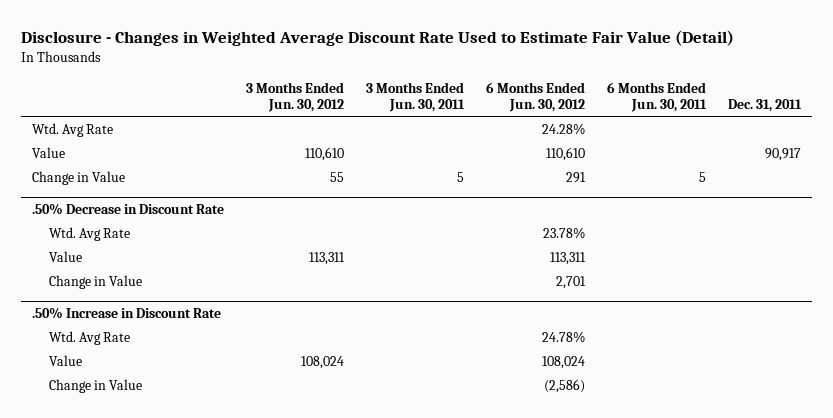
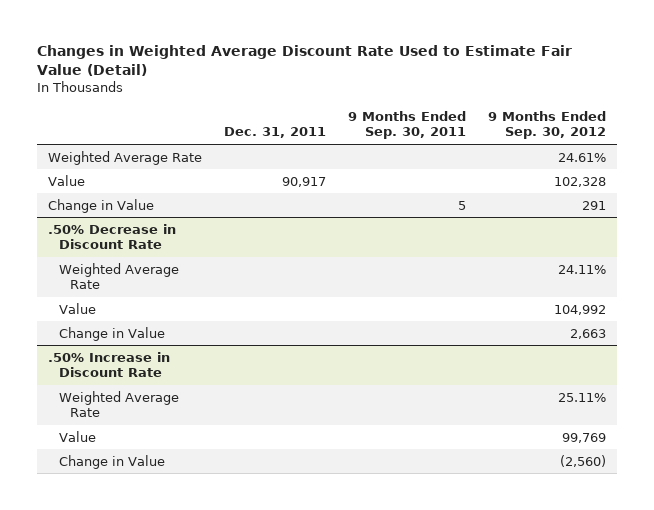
[20,29,734,46] Disclosure - Changes in Weighted Average Discount Rate Used to Estimate Fair Value (Detail) -> [37,45,573,77] Changes in Weighted Average Discount Rate Used to Estimate Fair Value (Detail)
[246,81,345,113] 3 Months Ended Jun. 30, 2012 -> none
[366,81,466,113] 3 Months Ended Jun. 30, 2011 -> none
[486,81,586,113] 6 Months Ended Jun. 30, 2012 -> none
[607,81,708,113] 6 Months Ended Jun. 30, 2011 -> none
none -> [348,111,467,140] 9 Months Ended Sep. 30, 2011
none -> [488,111,607,140] 9 Months Ended Sep. 30, 2012
[31,122,113,137] Wtd. Avg Rate -> [48,150,203,165] Weighted Average Rate
[48,226,130,241] Wtd. Avg Rate -> [59,262,180,289] Weighted Average Rate
[48,330,130,345] Wtd. Avg Rate -> [59,390,180,417] Weighted Average Rate

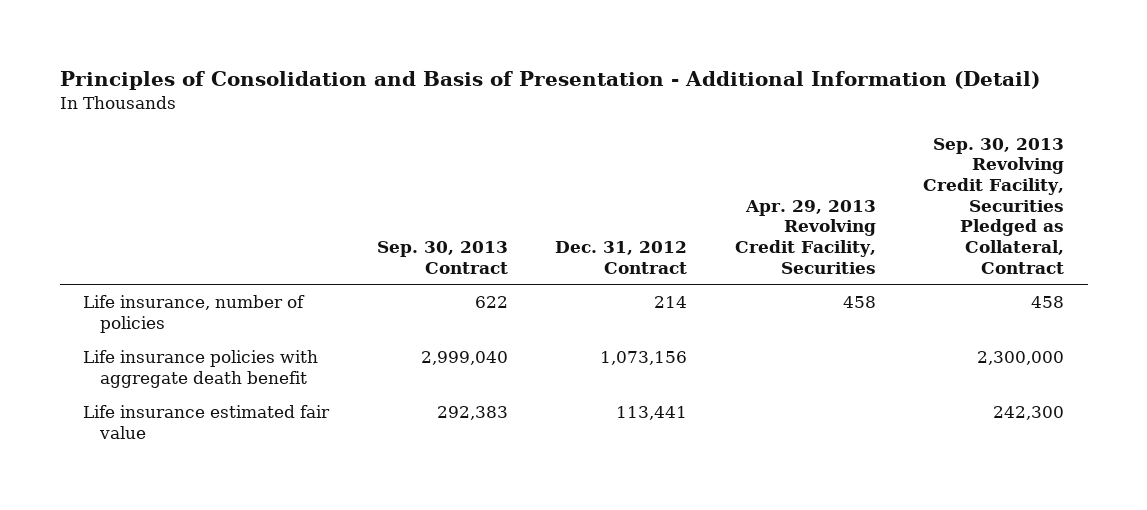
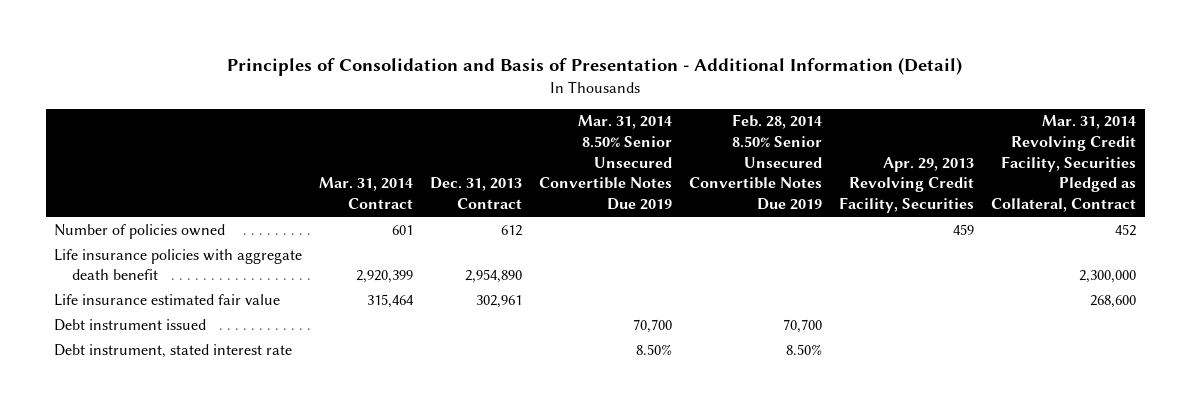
[376,240,508,274] Sep. 30, 2013 Contract -> none
[555,240,688,274] Dec. 31, 2012 Contract -> none
[922,137,1064,274] Sep. 30, 2013 Revolving Credit Facility, Securities Pledged as Collateral, Contract -> none
none -> [319,177,414,209] Mar. 31, 2014 Contract
none -> [430,177,523,209] Dec. 31, 2013 Contract
none -> [539,115,673,210] Mar. 31, 2014 8.50% Senior Unsecured Convertible Notes Due 2019
none -> [689,114,823,210] Feb. 28, 2014 8.50% Senior Unsecured Convertible Notes Due 2019
none -> [991,115,1137,212] Mar. 31, 2014 Revolving Credit Facility, Securities Pledged as Collateral, Contract
[83,295,306,333] Life insurance, number of policies -> [54,223,226,239] Number of policies owned
[842,296,876,309] 458 -> [953,223,975,235] 459
none -> [54,318,207,331] Debt instrument issued
none -> [54,343,293,358] Debt instrument, stated interest rate

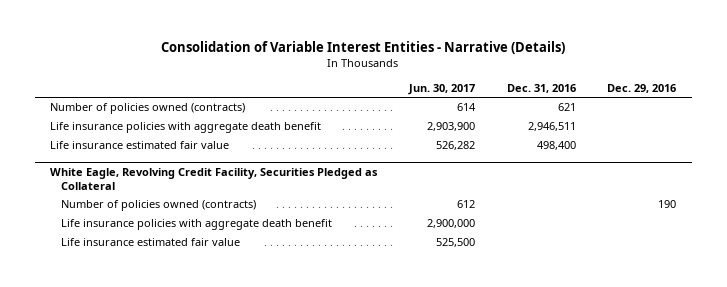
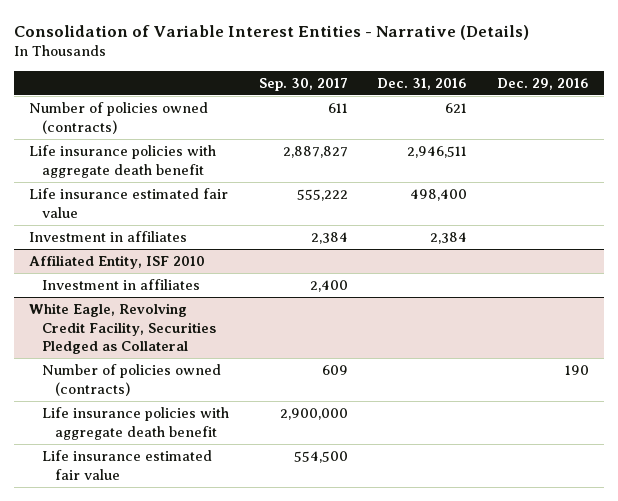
[407,83,475,95] Jun. 30, 2017 -> none
none -> [258,77,348,91] Sep. 30, 2017
none -> [29,231,188,243] Investment in affiliates
none -> [29,255,206,270] Affiliated Entity, ISF 2010
none -> [42,279,201,291] Investment in affiliates

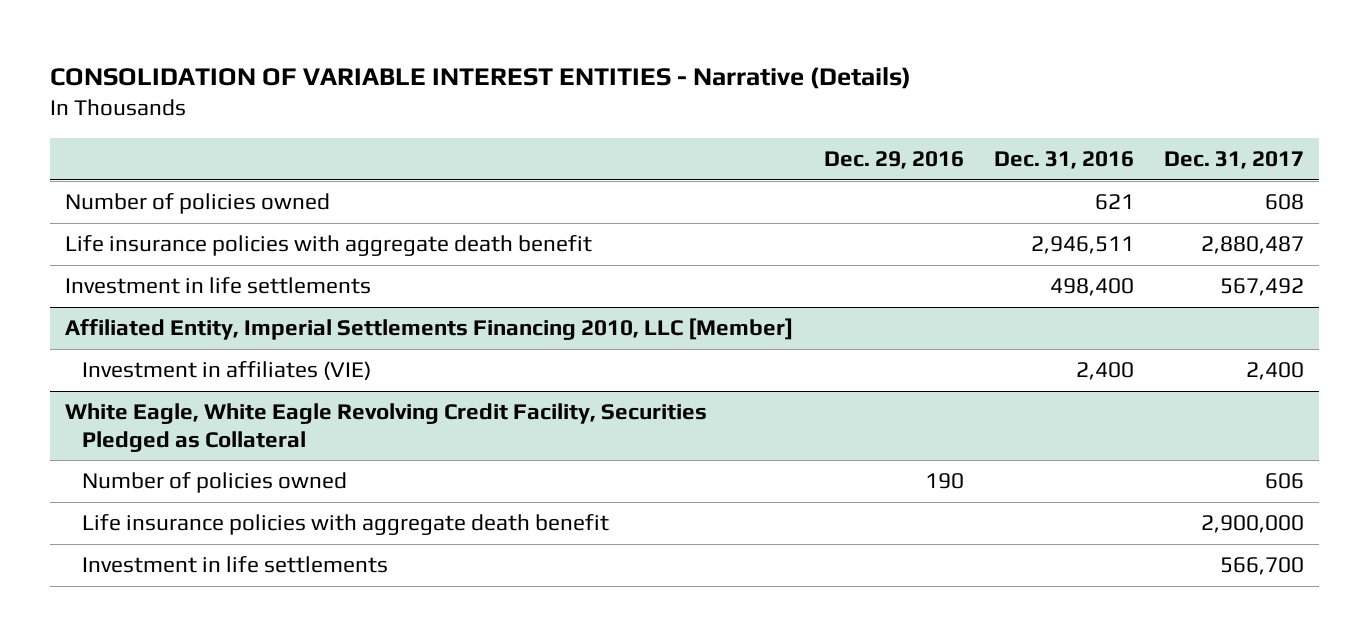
[14,24,530,40] Consolidation of Variable Interest Entities - Narrative (Details) -> [50,67,912,90] CONSOLIDATION OF VARIABLE INTEREST ENTITIES - Narrative (Details)
[258,77,348,91] Sep. 30, 2017 -> none
none -> [1164,150,1305,169] Dec. 31, 2017
[29,102,209,134] Number of policies owned (contracts) -> [65,193,331,215] Number of policies owned
[29,231,188,243] Investment in affiliates -> none
[29,255,206,270] Affiliated Entity, ISF 2010 -> none
[42,279,201,291] Investment in affiliates -> none
[29,188,229,218] Life insurance estimated fair value -> [65,277,372,295] Investment in life settlements
none -> [65,318,794,341] Affiliated Entity, Imperial Settlements Financing 2010, LLC [Member]
none -> [82,361,372,381] Investment in affiliates (VIE)
[29,303,217,355] White Eagle, Revolving Credit Facility, Securities Pledged as Collateral -> [65,403,708,452] White Eagle, White Eagle Revolving Credit Facility, Securities Pledged as Collateral
[42,364,222,396] Number of policies owned (contracts) -> [82,472,348,494] Number of policies owned
[42,450,213,480] Life insurance estimated fair value -> [82,556,389,574] Investment in life settlements

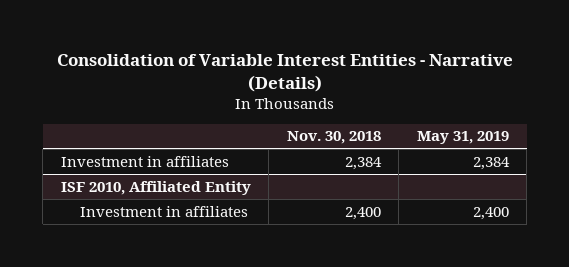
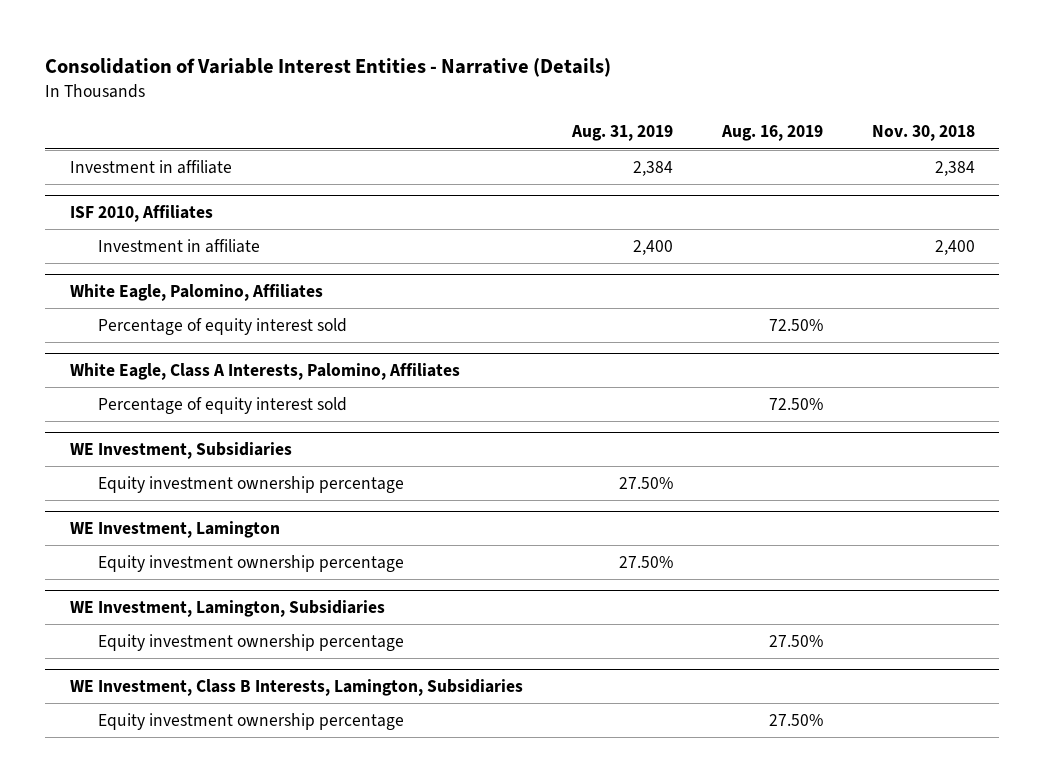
[416,131,509,145] May 31, 2019 -> none
none -> [570,125,673,142] Aug. 31, 2019
none -> [720,125,823,142] Aug. 16, 2019
[60,180,251,195] ISF 2010, Affiliated Entity -> none
[79,205,248,217] Investment in affiliates -> none
[60,155,229,167] Investment in affiliates -> [69,159,232,174] Investment in affiliate
none -> [69,205,213,223] ISF 2010, Affiliates
none -> [97,238,260,253] Investment in affiliate
none -> [69,284,323,302] White Eagle, Palomino, Affiliates
none -> [97,317,347,335] Percentage of equity interest sold
none -> [69,363,460,381] White Eagle, Class A Interests, Palomino, Affiliates
none -> [97,396,347,414] Percentage of equity interest sold
none -> [69,442,292,460] WE Investment, Subsidiaries
none -> [97,475,404,493] Equity investment ownership percentage
none -> [69,521,280,539] WE Investment, Lamington
none -> [97,554,404,572] Equity investment ownership percentage
none -> [69,600,385,618] WE Investment, Lamington, Subsidiaries
none -> [97,633,404,651] Equity investment ownership percentage
none -> [69,679,523,697] WE Investment, Class B Interests, Lamington, Subsidiaries
none -> [97,712,404,730] Equity investment ownership percentage

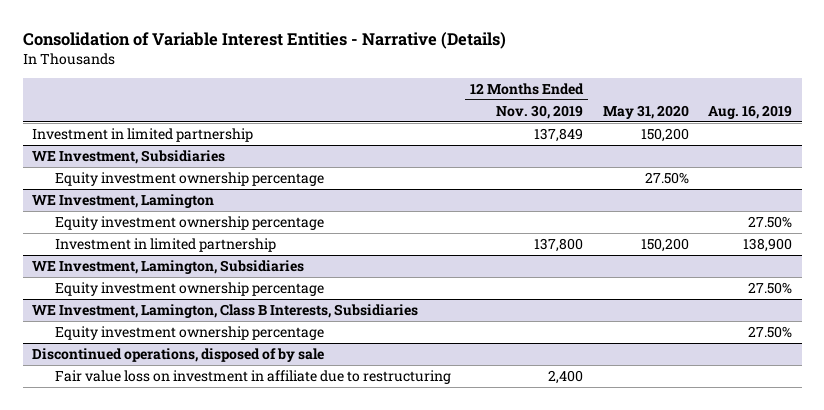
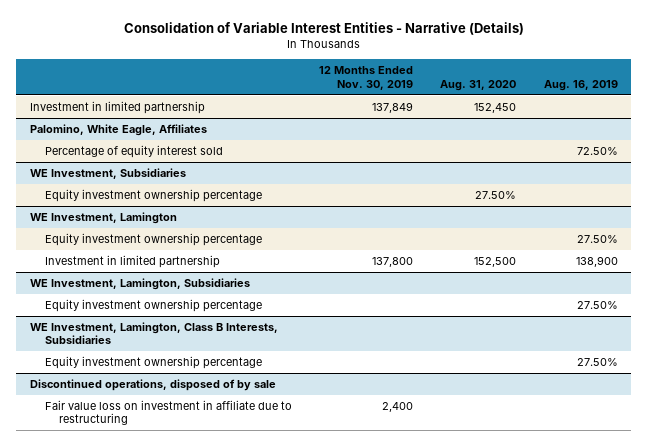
[602,104,689,119] May 31, 2020 -> none
none -> [440,79,517,91] Aug. 31, 2020
none -> [29,123,207,136] Palomino, White Eagle, Affiliates
none -> [44,144,223,158] Percentage of equity interest sold

